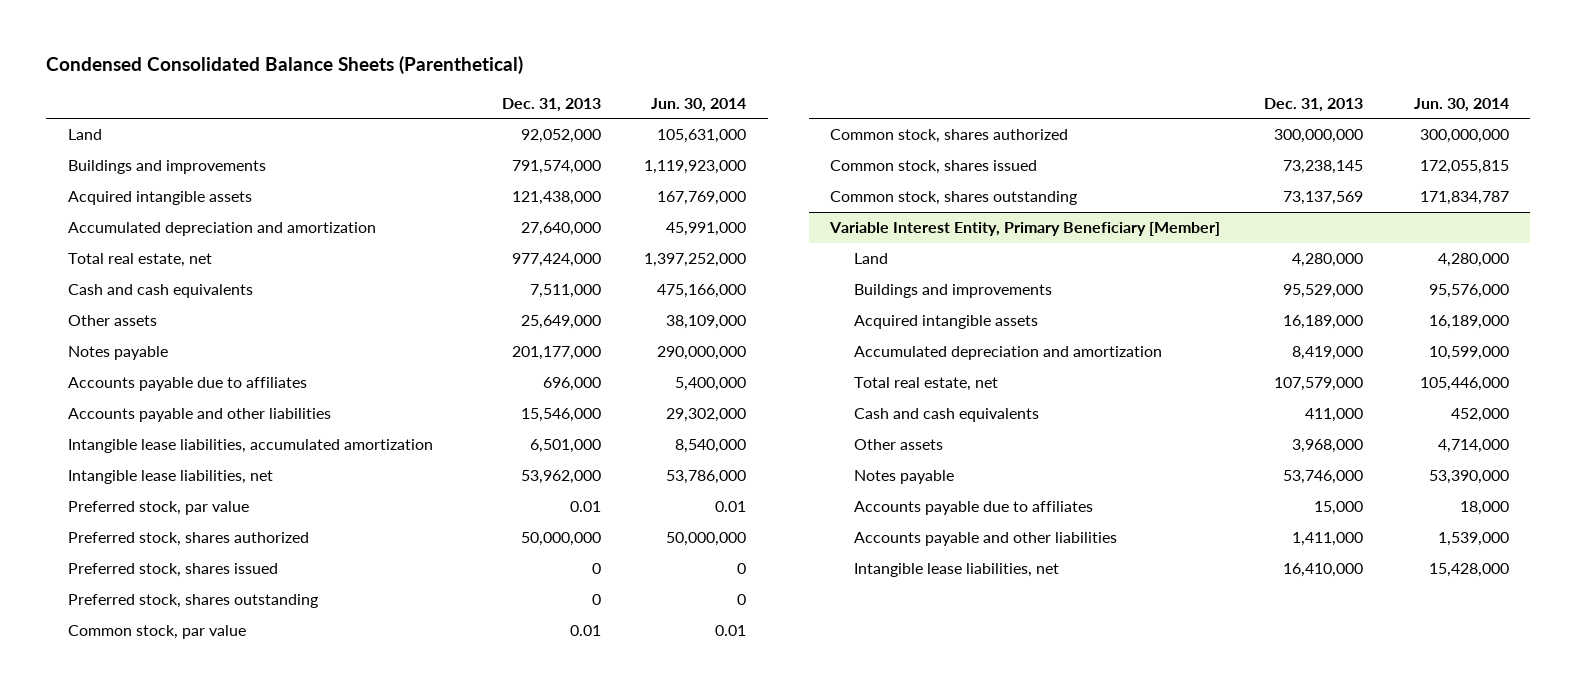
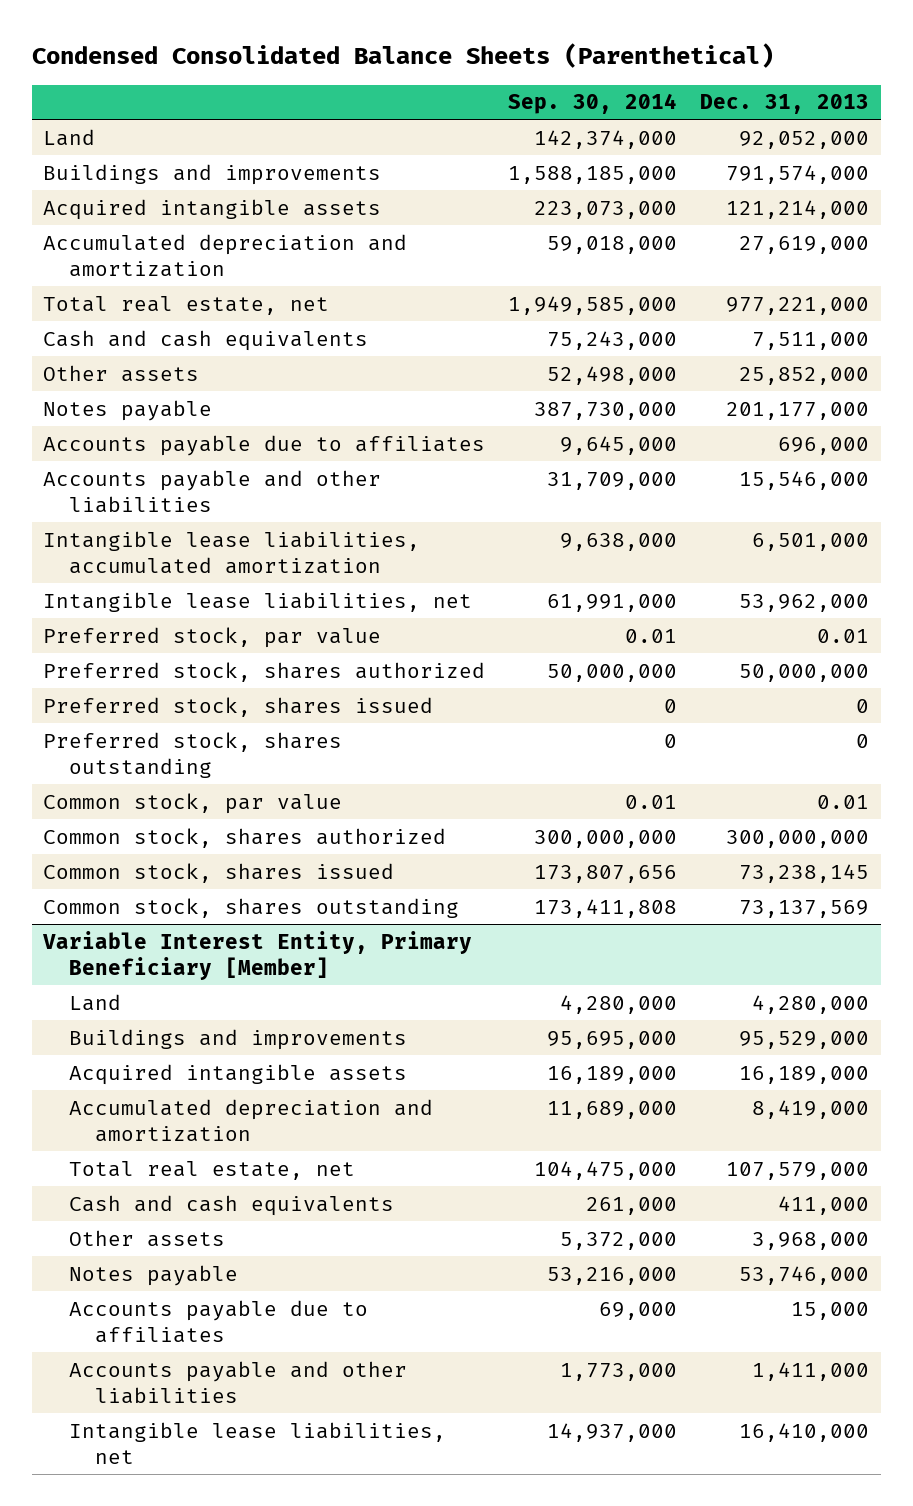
[651,97,747,112] Jun. 30, 2014 -> none
none -> [508,93,678,115] Sep. 30, 2014
[511,191,601,206] 121,438,000 -> [726,199,870,219] 121,214,000
[520,222,601,237] 27,640,000 -> [739,235,870,254] 27,619,000
[511,253,601,268] 977,424,000 -> [726,296,870,315] 977,221,000
[520,315,601,330] 25,649,000 -> [739,366,870,385] 25,852,000

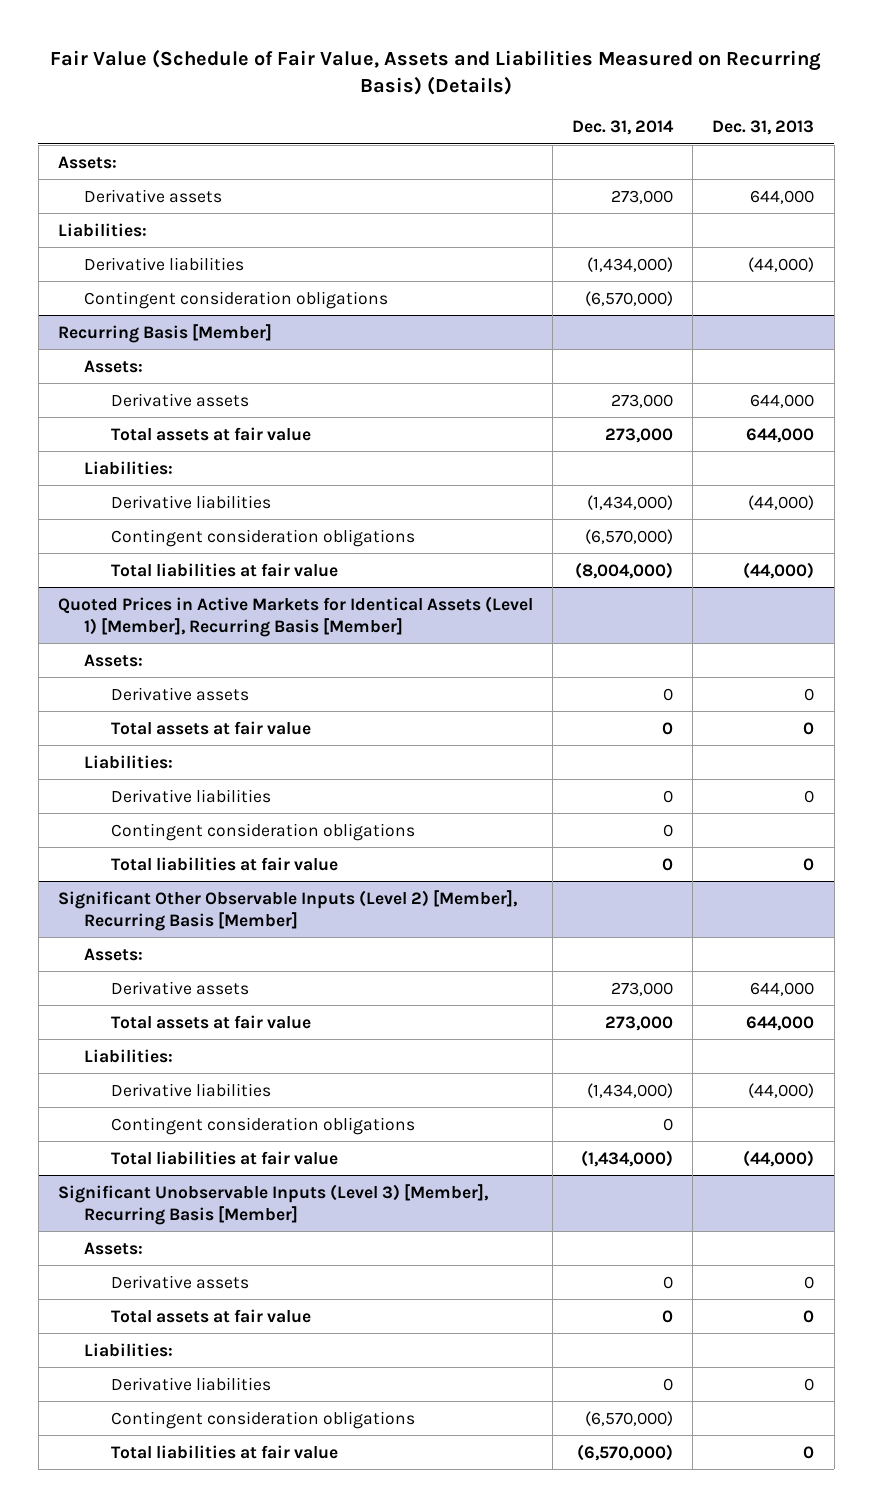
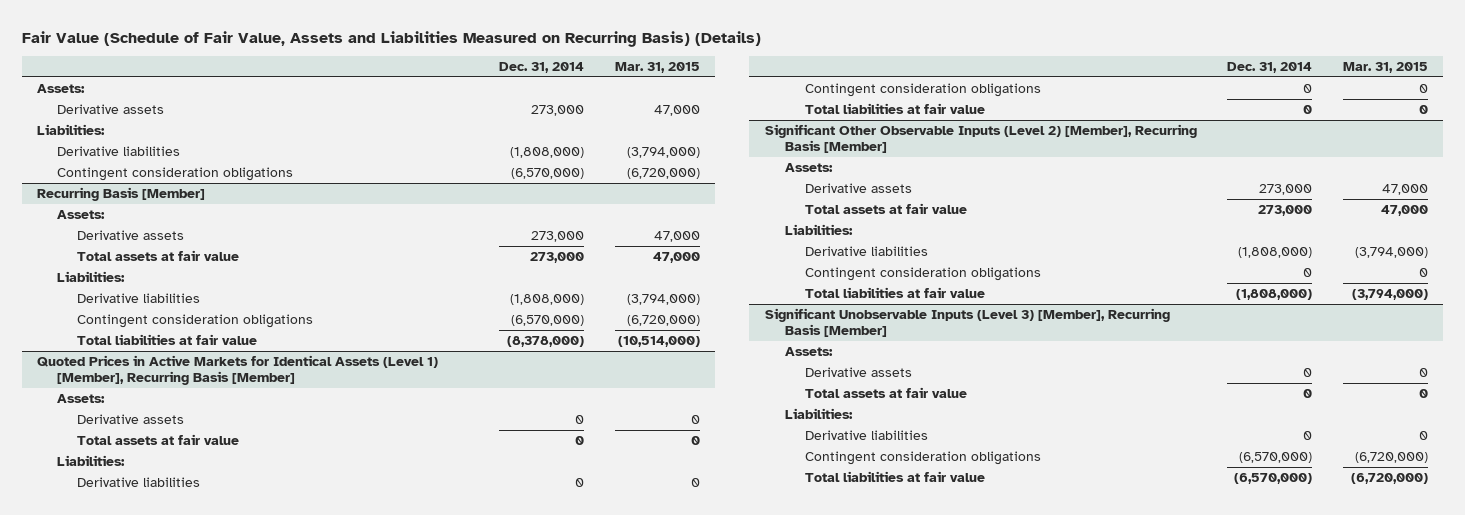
[712,119,815,135] Dec. 31, 2013 -> none
none -> [615,62,701,74] Mar. 31, 2015
[587,256,674,272] (1,434,000) -> [510,147,585,159] (1,808,000)
[587,494,674,510] (1,434,000) -> [510,294,585,306] (1,808,000)
[575,561,674,579] (8,004,000) -> [507,336,585,348] (8,378,000)
[587,1082,674,1098] (1,434,000) -> [1238,247,1313,259] (1,808,000)
[581,1149,674,1167] (1,434,000) -> [1236,289,1313,301] (1,808,000)

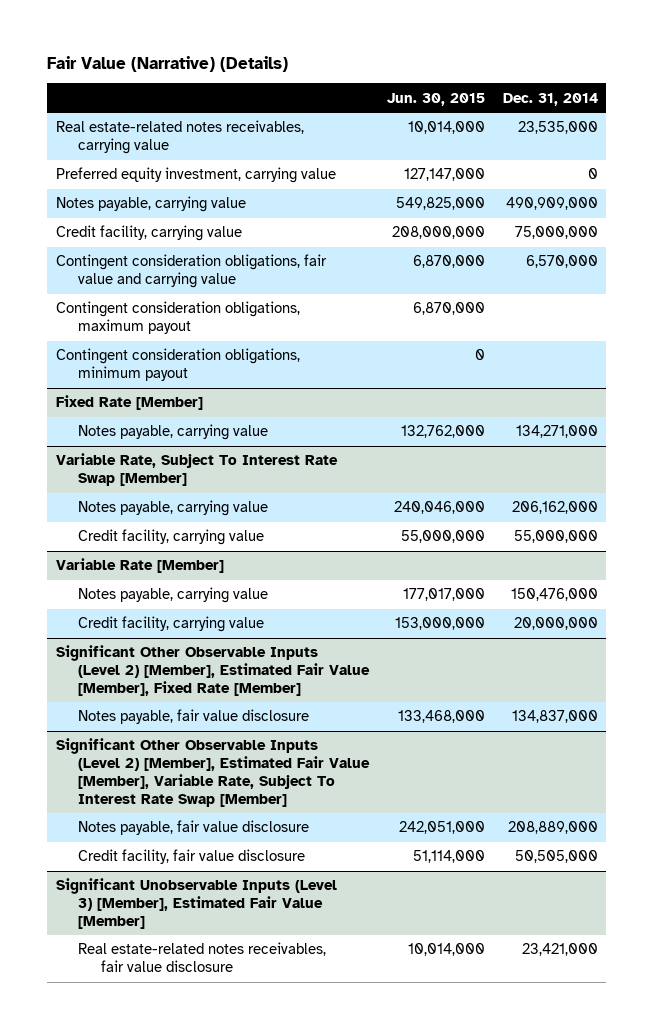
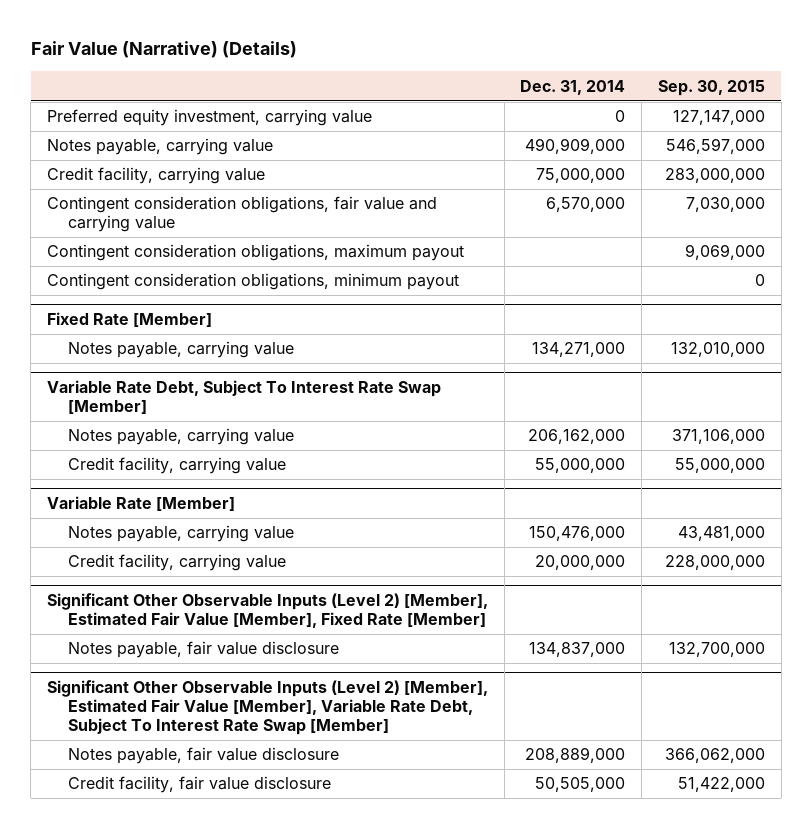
[386,92,485,106] Jun. 30, 2015 -> none
none -> [657,79,765,96] Sep. 30, 2015
[55,120,304,155] Real estate-related notes receivables, carrying value -> none
[55,453,338,487] Variable Rate, Subject To Interest Rate Swap [Member] -> [47,379,442,414] Variable Rate Debt, Subject To Interest Rate Swap [Member]
[55,738,371,807] Significant Other Observable Inputs (Level 2) [Member], Estimated Fair Value [Member], Variable Rate, Subject To Interest Rate Swap [Member] -> [47,679,489,735] Significant Other Observable Inputs (Level 2) [Member], Estimated Fair Value [Member], Variable Rate Debt, Subject To Interest Rate Swap [Member]
[55,878,337,929] Significant Unobservable Inputs (Level 3) [Member], Estimated Fair Value [Member] -> none
[78,942,327,973] Real estate-related notes receivables, fair value disclosure -> none

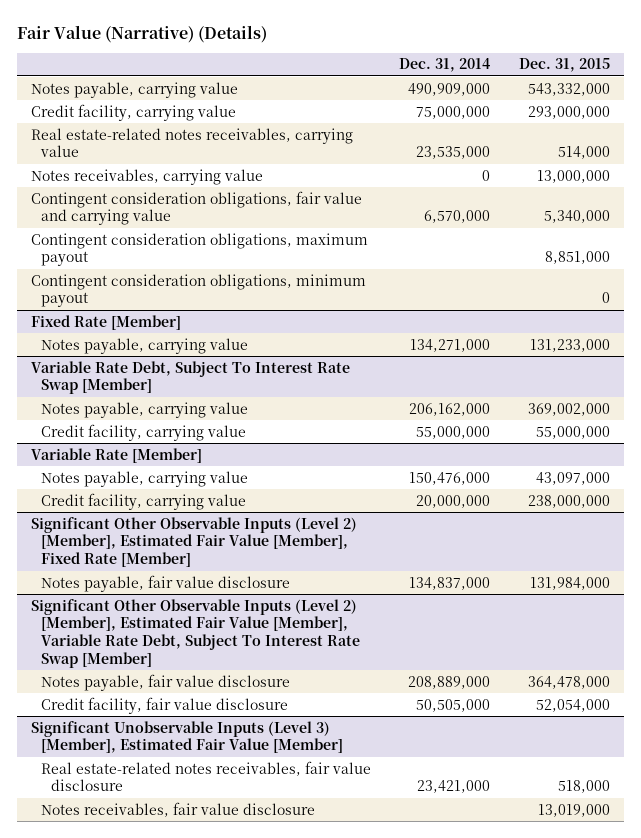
[657,79,765,96] Sep. 30, 2015 -> none
none -> [518,58,610,73] Dec. 31, 2015
[47,109,373,127] Preferred equity investment, carrying value -> none
none -> [30,127,353,158] Real estate-related notes receivables, carrying value
none -> [30,168,263,185] Notes receivables, carrying value
none -> [30,720,343,754] Significant Unobservable Inputs (Level 3) [Member], Estimated Fair Value [Member]
none -> [40,760,371,792] Real estate-related notes receivables, fair value disclosure
none -> [40,801,315,817] Notes receivables, fair value disclosure

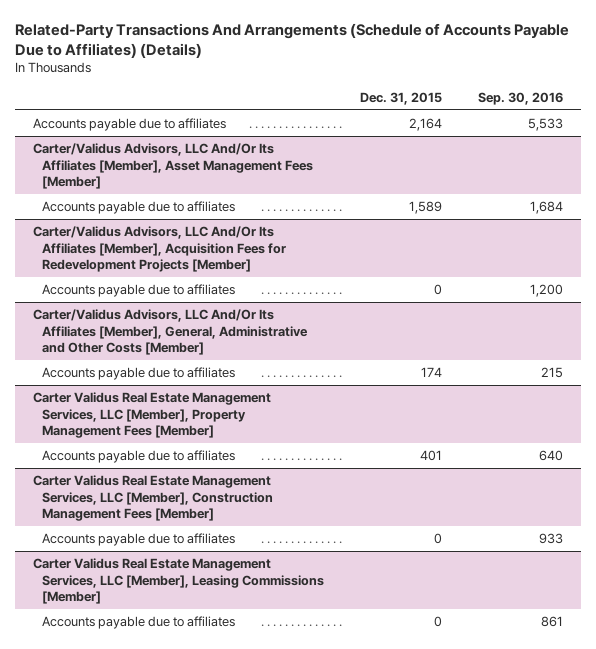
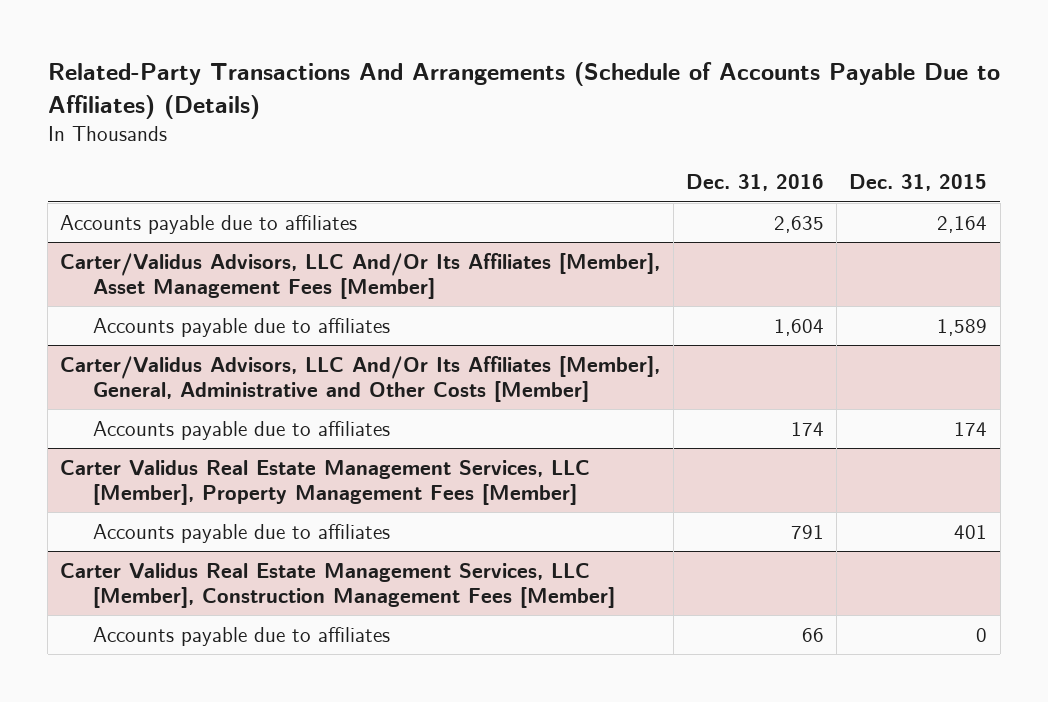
[477,91,563,105] Sep. 30, 2016 -> none
none -> [685,174,824,192] Dec. 31, 2016
[32,226,287,272] Carter/Validus Advisors, LLC And/Or Its Affiliates [Member], Acquisition Fees for Redevelopment Projects [Member] -> none
[42,284,236,298] Accounts payable due to affiliates -> none
[32,558,325,604] Carter Validus Real Estate Management Services, LLC [Member], Leasing Commissions [Member] -> none
[42,616,236,630] Accounts payable due to affiliates -> none

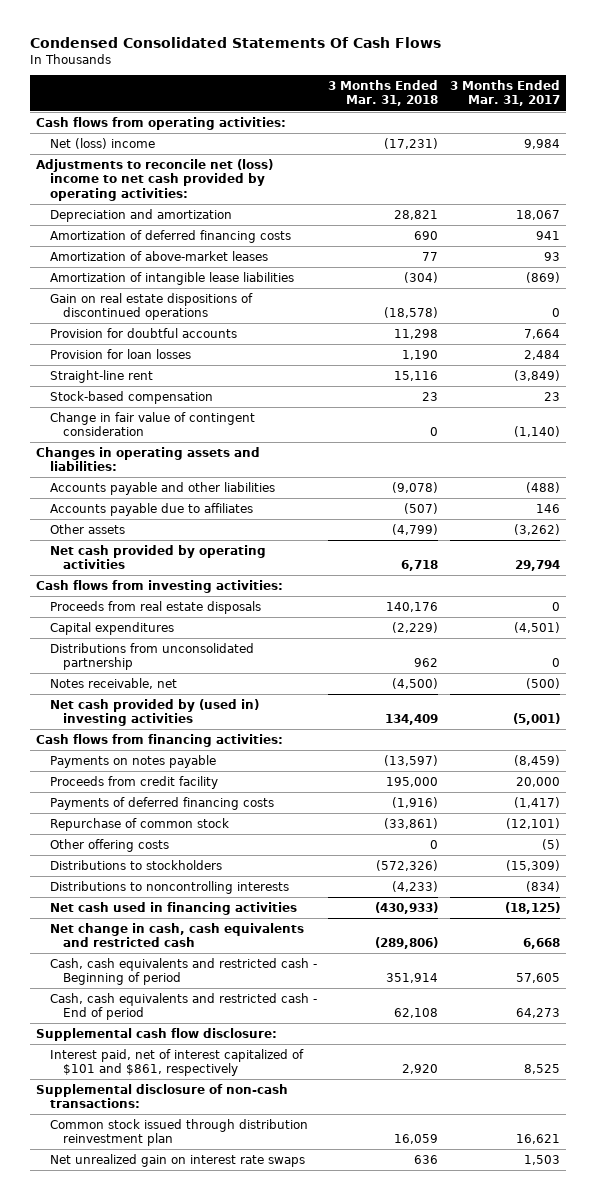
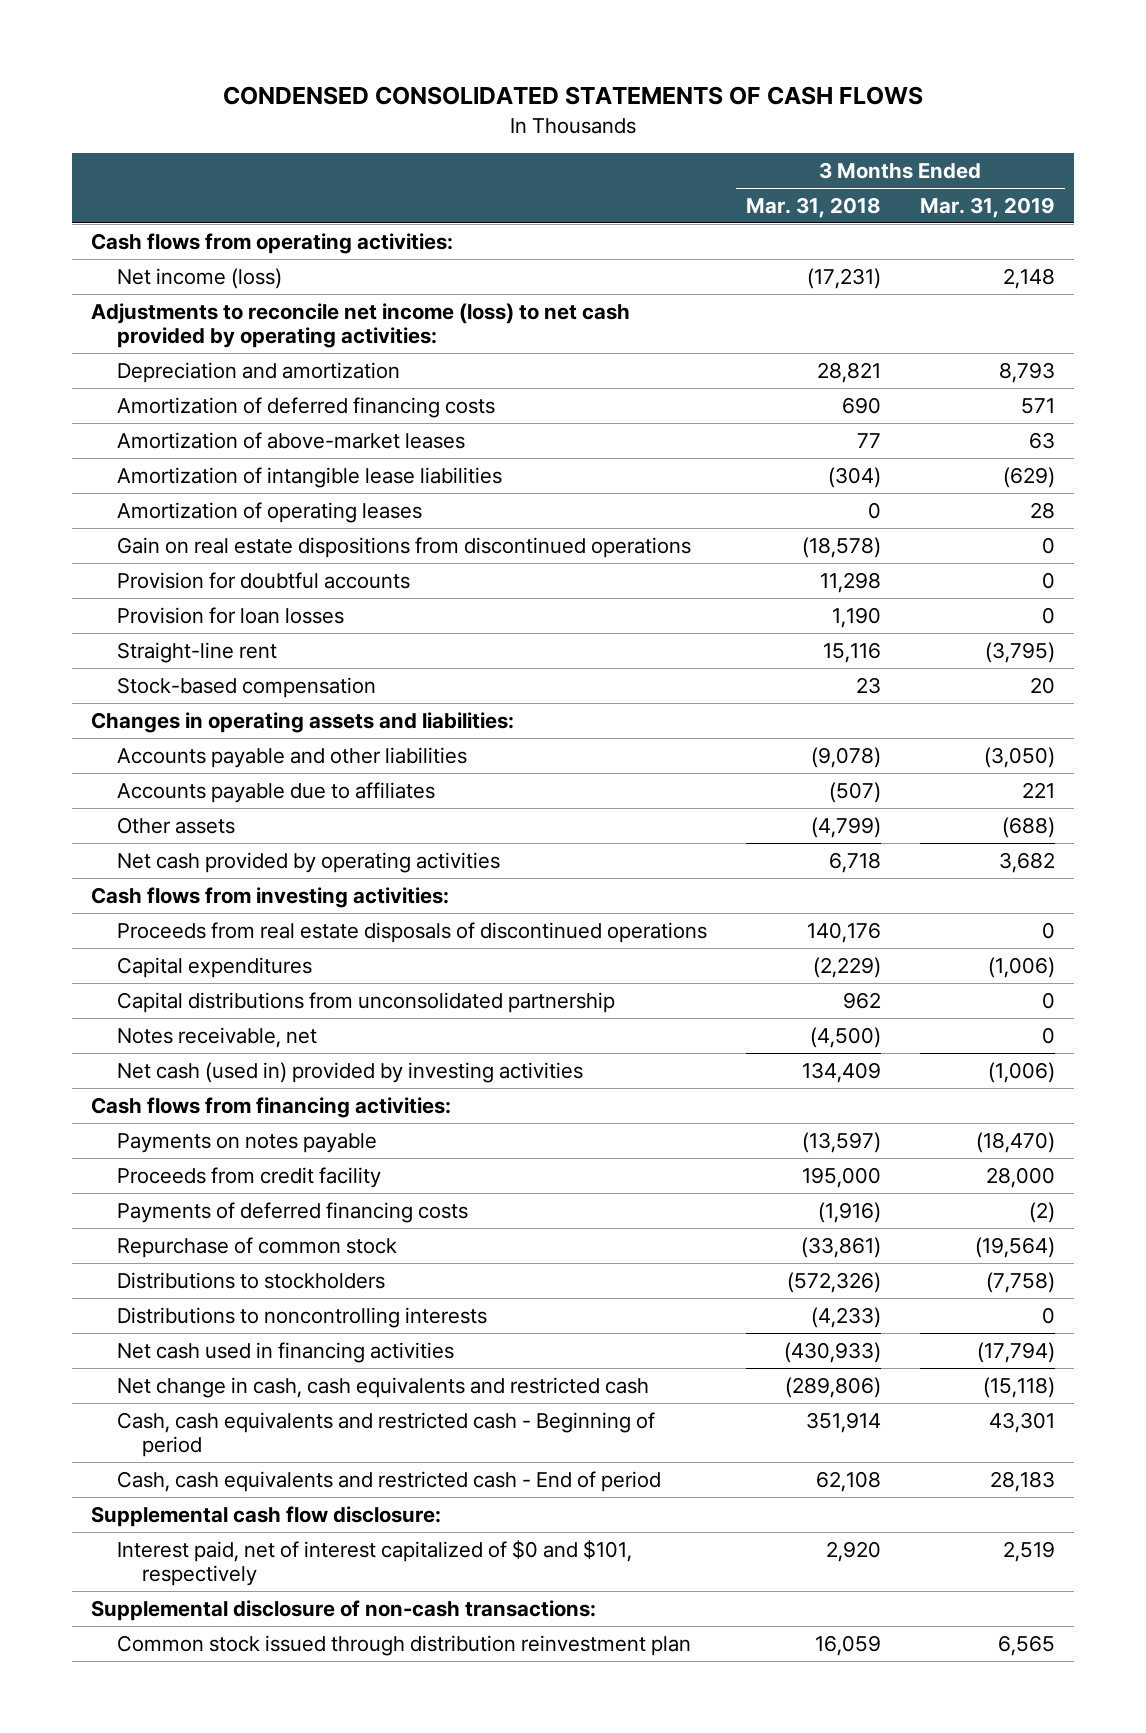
[29,36,441,48] Condensed Consolidated Statements Of Cash Flows -> [223,86,924,106] CONDENSED CONSOLIDATED STATEMENTS OF CASH FLOWS
[449,79,560,107] 3 Months Ended Mar. 31, 2017 -> none
none -> [919,196,1055,218] Mar. 31, 2019
[49,137,155,149] Net (loss) income -> [116,267,282,289] Net income (loss)
[35,158,273,201] Adjustments to reconcile net (loss) income to net cash provided by operating activities: -> [91,302,631,349] Adjustments to reconcile net income (loss) to net cash provided by operating activities:
none -> [116,501,422,523] Amortization of operating leases
[49,292,253,321] Gain on real estate dispositions of discontinued operations -> [116,536,691,558] Gain on real estate dispositions from discontinued operations
[49,411,255,437] Change in fair value of contingent consideration -> none
[49,600,261,614] Proceeds from real estate disposals -> [116,921,707,943] Proceeds from real estate disposals of discontinued operations
[49,642,254,671] Distributions from unconsolidated partnership -> [116,991,615,1013] Capital distributions from unconsolidated partnership
[49,698,259,727] Net cash provided by (used in) investing activities -> [116,1061,583,1083] Net cash (used in) provided by investing activities
[49,838,169,852] Other offering costs -> none
[49,1048,304,1077] Interest paid, net of interest capitalized of $101 and $861, respectively -> [116,1539,632,1587] Interest paid, net of interest capitalized of $0 and $101, respectively
[49,1153,305,1167] Net unrealized gain on interest rate swaps -> none

